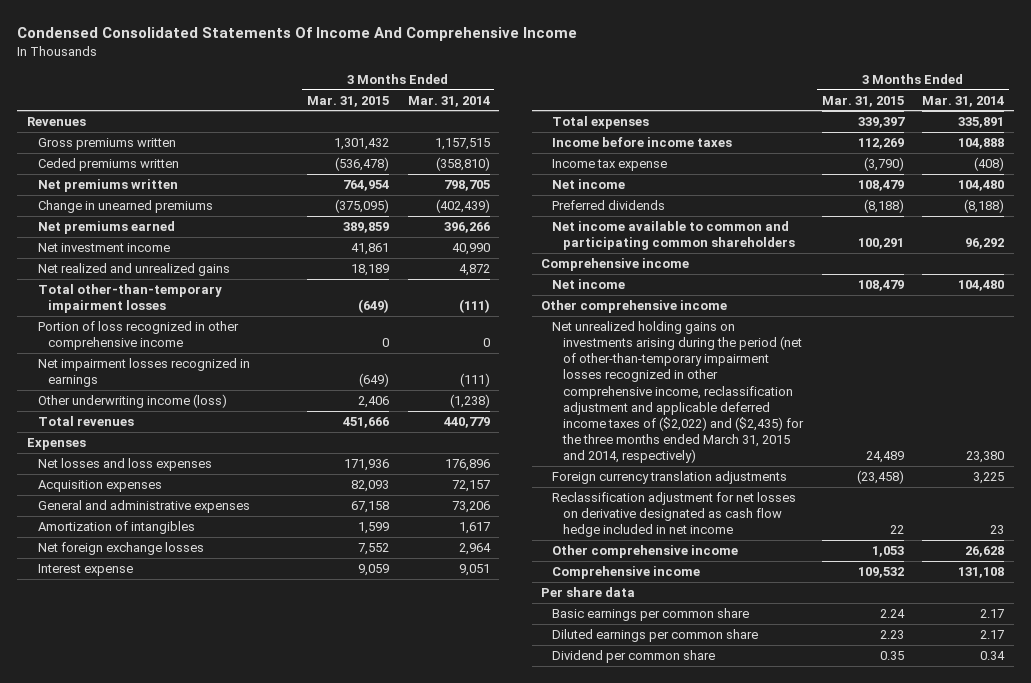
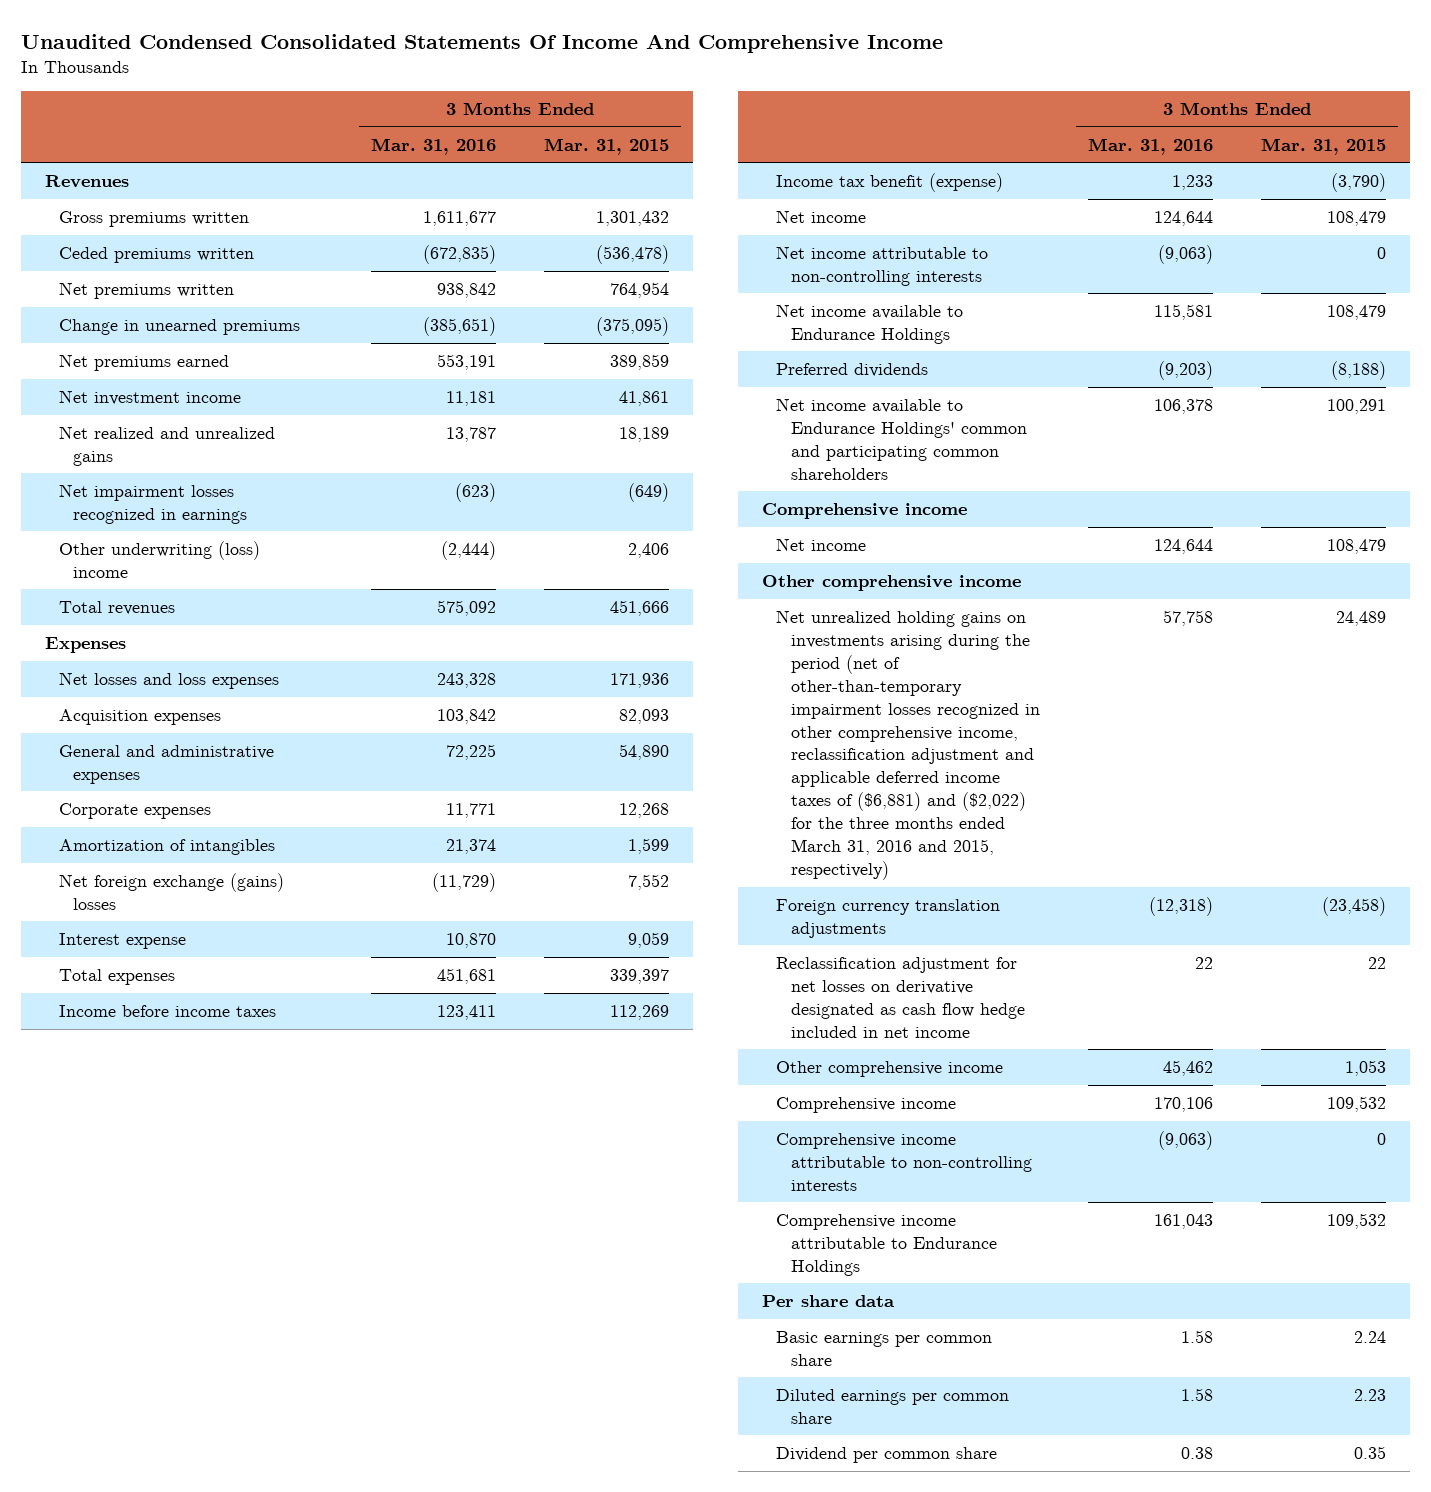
[17,26,578,41] Condensed Consolidated Statements Of Income And Comprehensive Income -> [20,33,943,53] Unaudited Condensed Consolidated Statements Of Income And Comprehensive Income
[407,95,490,107] Mar. 31, 2014 -> none
none -> [370,137,496,155] Mar. 31, 2016
[37,283,222,314] Total other-than-temporary impairment losses -> none
[37,320,239,351] Portion of loss recognized in other comprehensive income -> none
[37,393,227,408] Other underwriting income (loss) -> [59,540,261,578] Other underwriting (loss) income
[350,500,389,513] 67,158 -> [618,743,669,760] 54,890
none -> [59,802,212,819] Corporate expenses
[37,541,204,555] Net foreign exchange losses -> [59,872,285,910] Net foreign exchange (gains) losses
[552,158,668,171] Income tax expense -> [776,172,1004,192] Income tax benefit (expense)
none -> [776,245,989,286] Net income attributable to non-controlling interests
none -> [776,303,964,344] Net income available to Endurance Holdings
[552,220,795,251] Net income available to common and participating common shareholders -> [776,397,1027,480] Net income available to Endurance Holdings' common and participating common shareholders
[552,320,804,464] Net unrealized holding gains on investments arising during the period (net of other-than-temporary impairment losses recognized in other comprehensive income, reclassification adjustment and applicable deferred income taxes of ($2,022) and ($2,435) for the three months ended March 31, 2015 and 2014, respectively) -> [776,609,1040,881] Net unrealized holding gains on investments arising during the period (net of other-than-temporary impairment losses recognized in other comprehensive income, reclassification adjustment and applicable deferred income taxes of ($6,881) and ($2,022) for the three months ended March 31, 2016 and 2015, respectively)
none -> [776,1132,1032,1191] Comprehensive income attributable to non-controlling interests
none -> [776,1213,997,1276] Comprehensive income attributable to Endurance Holdings

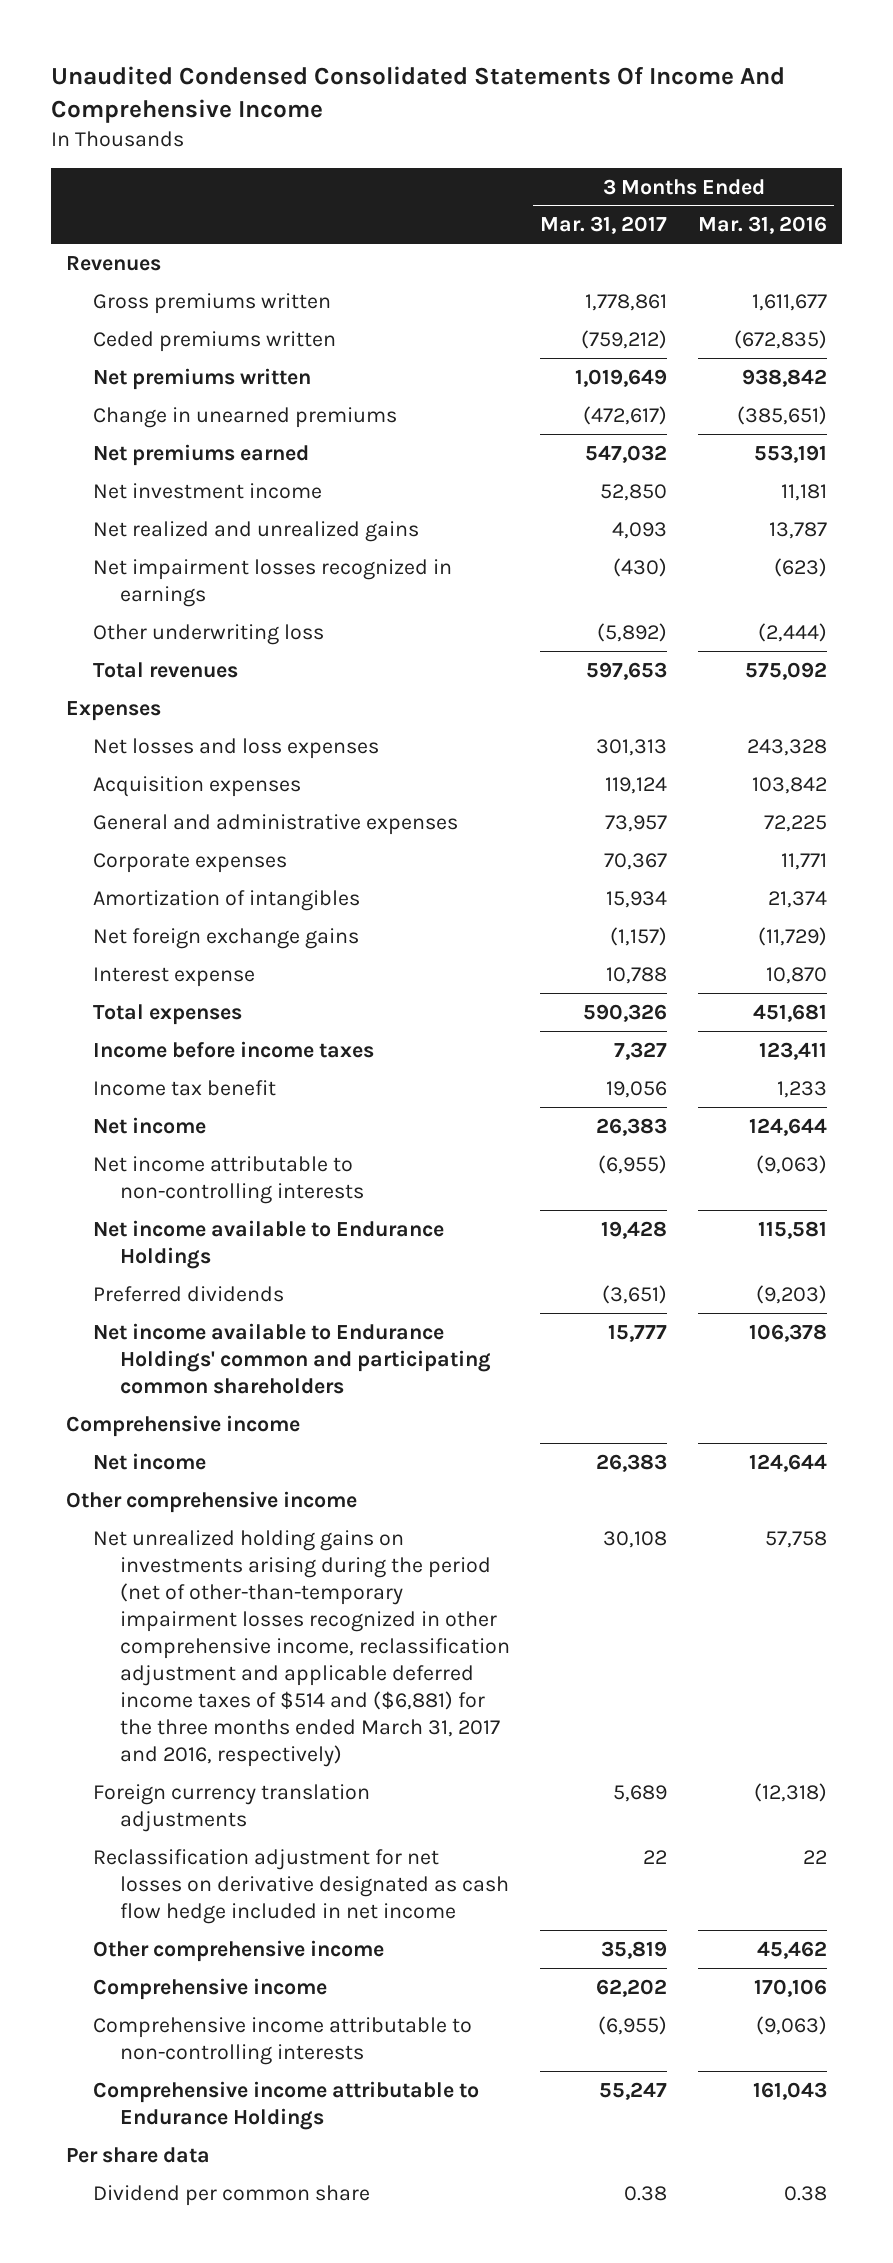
[543,137,669,155] Mar. 31, 2015 -> none
none -> [540,216,668,235] Mar. 31, 2017
[59,540,261,578] Other underwriting (loss) income -> [92,623,324,645] Other underwriting loss
[59,872,285,910] Net foreign exchange (gains) losses -> [92,927,359,949] Net foreign exchange gains
[776,172,1004,192] Income tax benefit (expense) -> [92,1079,276,1096] Income tax benefit
[776,609,1040,881] Net unrealized holding gains on investments arising during the period (net of other-than-temporary impairment losses recognized in other comprehensive income, reclassification adjustment and applicable deferred income taxes of ($6,881) and ($2,022) for the three months ended March 31, 2016 and 2015, respectively) -> [92,1529,511,1768] Net unrealized holding gains on investments arising during the period (net of other-than-temporary impairment losses recognized in other comprehensive income, reclassification adjustment and applicable deferred income taxes of $514 and ($6,881) for the three months ended March 31, 2017 and 2016, respectively)
[776,1330,993,1366] Basic earnings per common share -> none
[776,1388,1010,1424] Diluted earnings per common share -> none

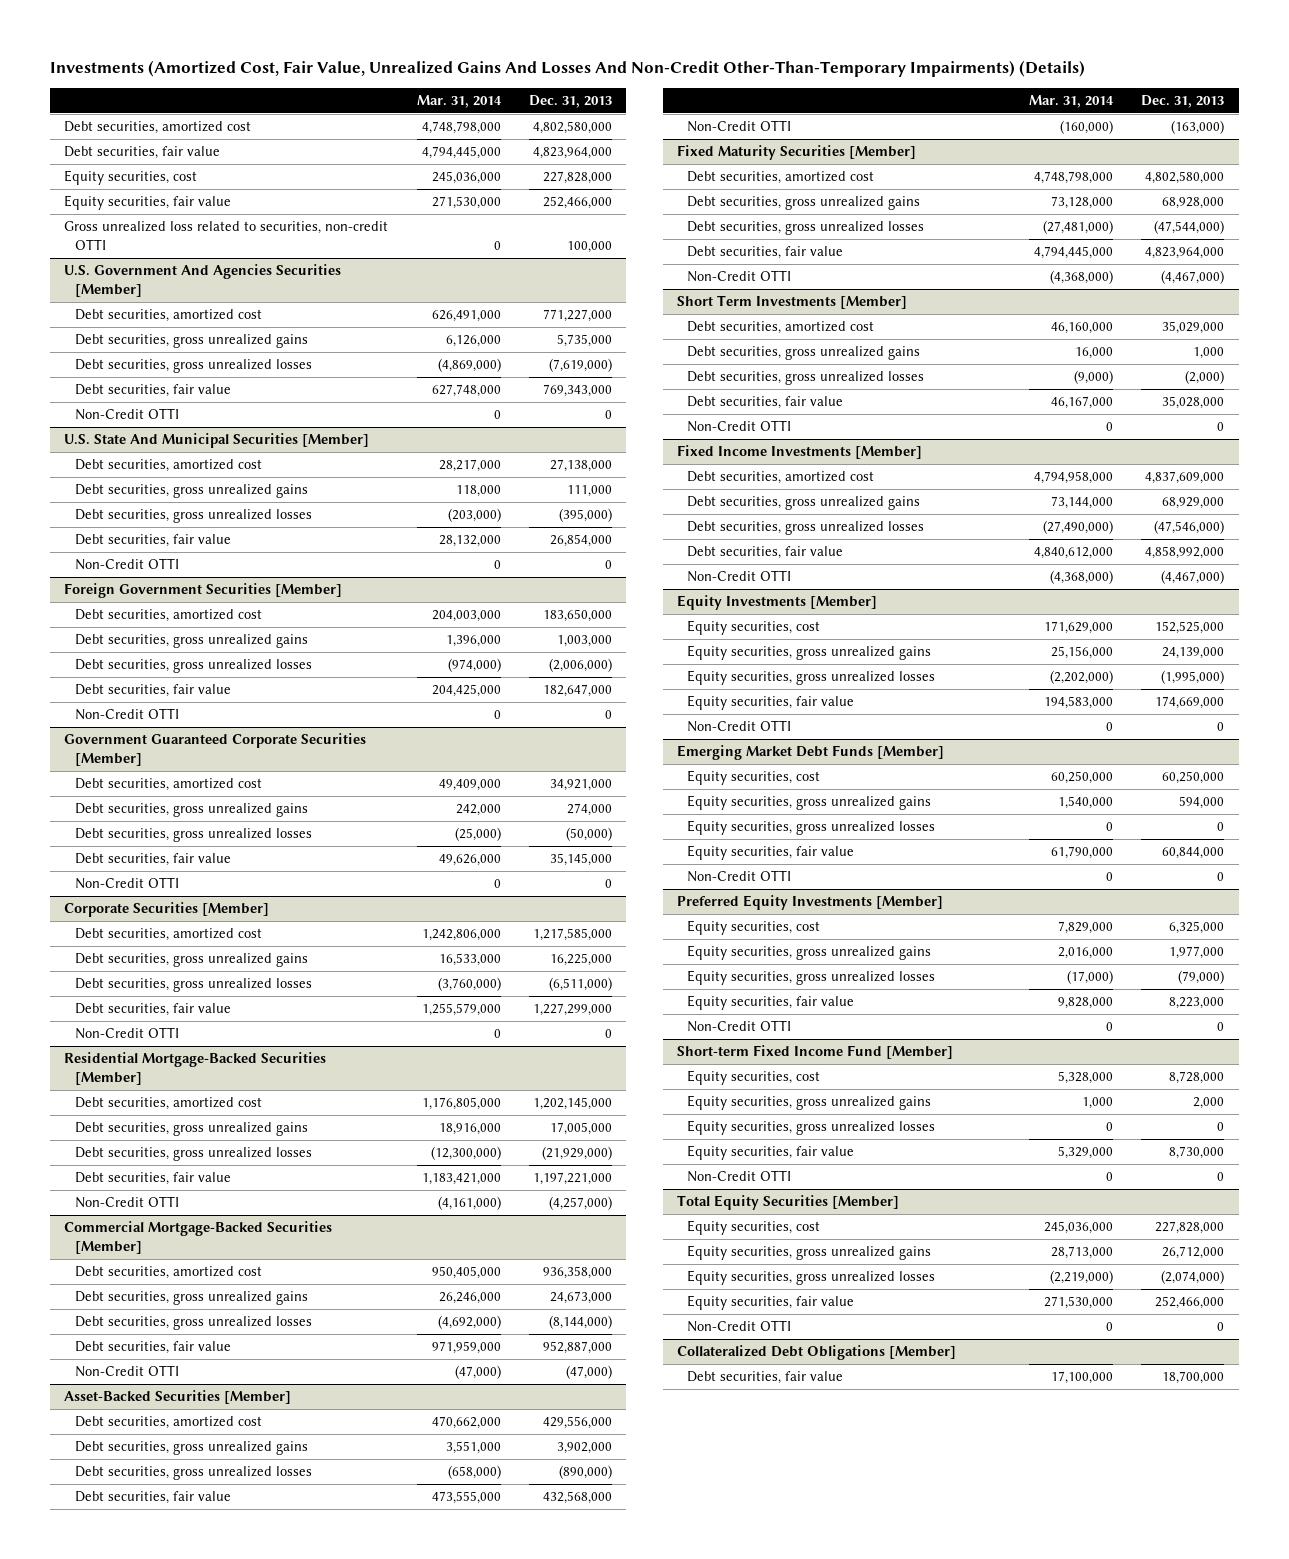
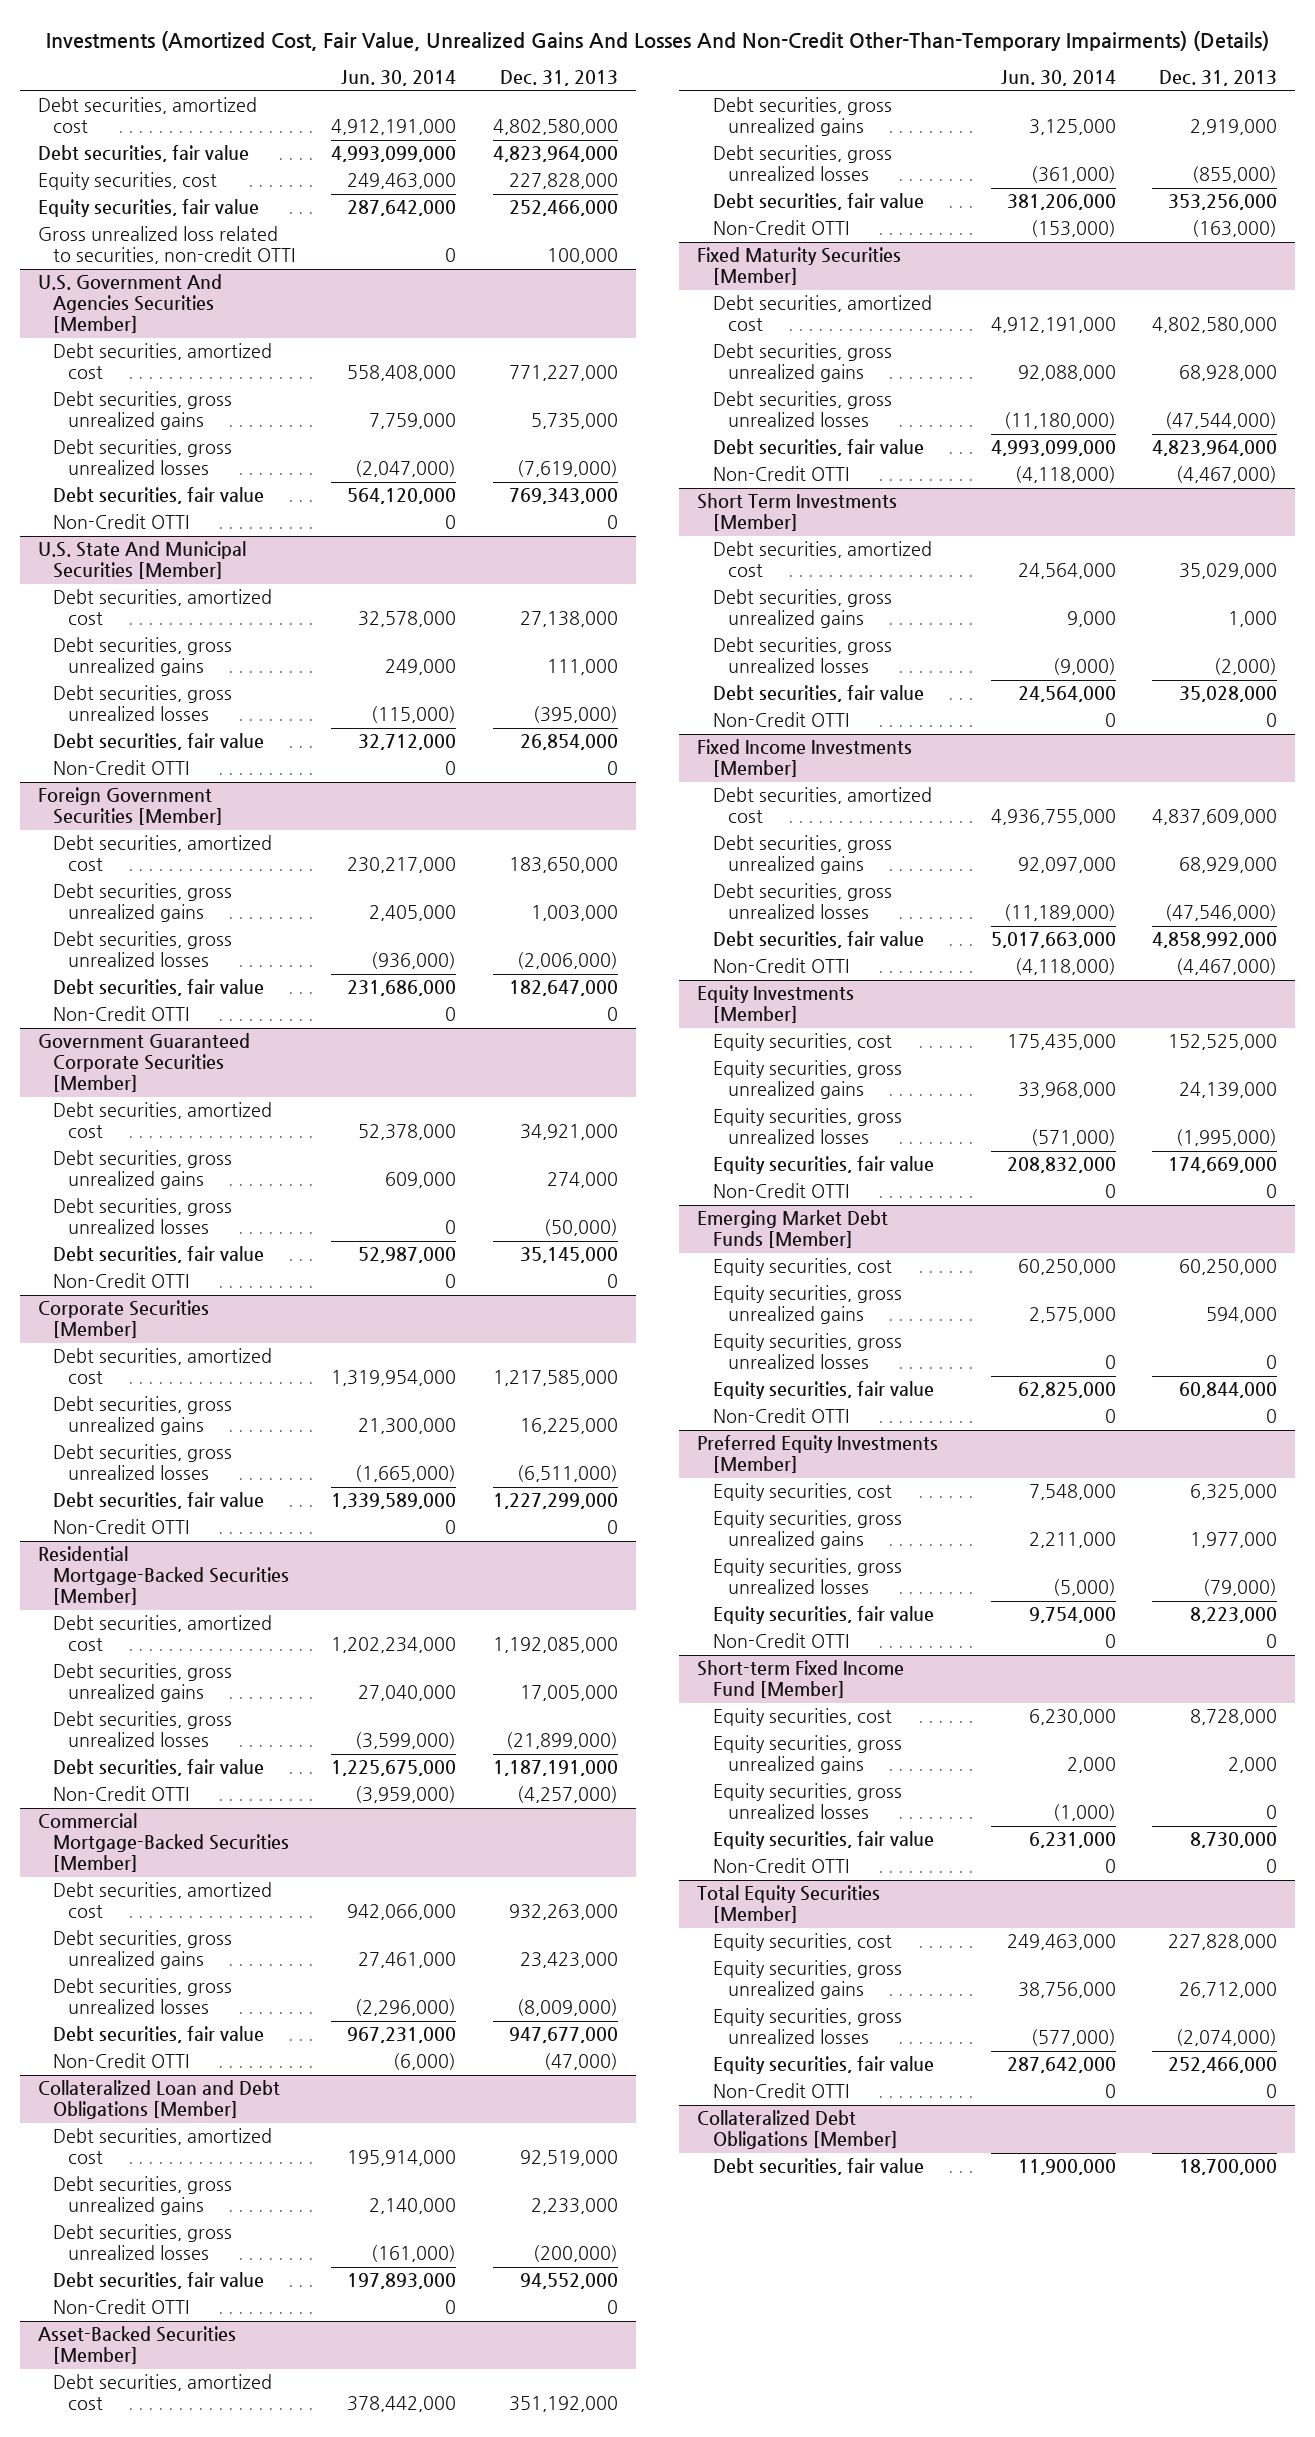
[416,95,502,109] Mar. 31, 2014 -> none
none -> [341,70,457,87] Jun. 30, 2014
[532,1097,612,1111] 1,202,145,000 -> [492,1637,618,1654] 1,192,085,000
[541,1146,612,1161] (21,929,000) -> [505,1732,618,1750] (21,899,000)
[532,1172,612,1186] 1,197,221,000 -> [492,1760,618,1777] 1,187,191,000
[542,1266,612,1280] 936,358,000 -> [508,1904,618,1921] 932,263,000
[549,1291,612,1305] 24,673,000 -> [519,1952,618,1969] 23,423,000
[548,1315,612,1330] (8,144,000) -> [516,1999,618,2017] (8,009,000)
[542,1341,612,1355] 952,887,000 -> [508,2027,618,2044] 947,677,000
none -> [37,2080,280,2120] Collateralized Loan and Debt Obligations [Member]
none -> [52,2128,272,2165] Debt securities, amortized cost
none -> [52,2176,232,2216] Debt securities, gross unrealized gains
none -> [52,2224,232,2261] Debt securities, gross unrealized losses
none -> [52,2272,264,2290] Debt securities, fair value
none -> [52,2299,189,2315] Non-Credit OTTI
[542,1416,612,1430] 429,556,000 -> [508,2396,618,2413] 351,192,000
[556,1442,612,1455] 3,902,000 -> [1190,119,1278,136] 2,919,000
[558,1465,612,1480] (890,000) -> [1192,166,1278,184] (855,000)
[542,1491,612,1505] 432,568,000 -> [1168,194,1278,211] 353,256,000

